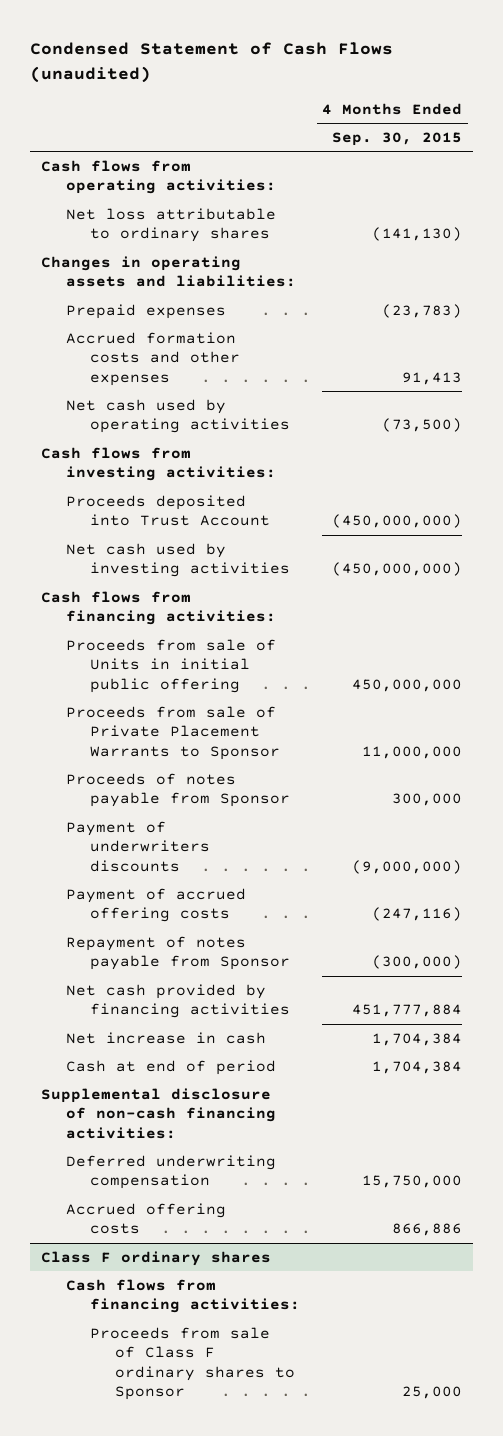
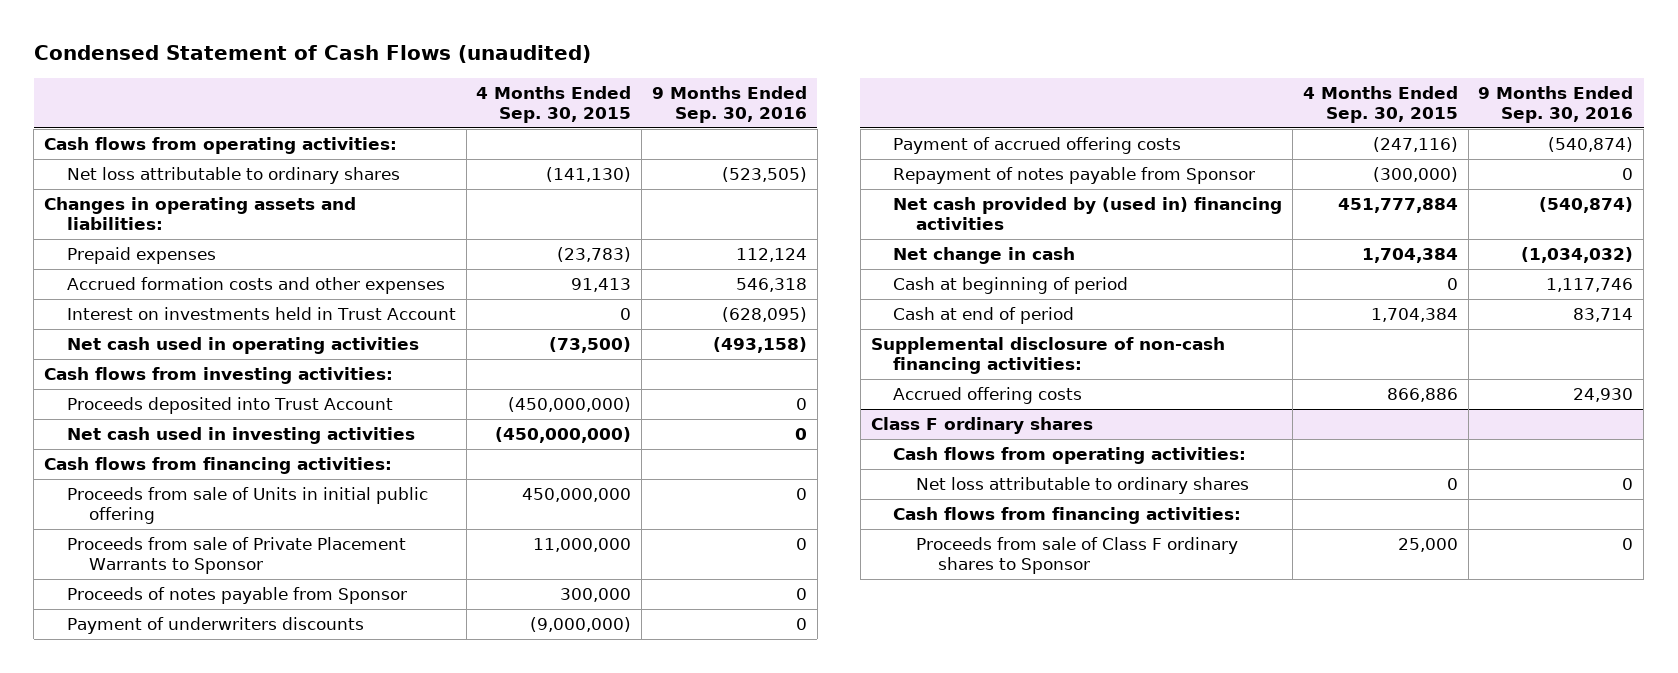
none -> [652,85,808,123] 9 Months Ended Sep. 30, 2016
none -> [66,307,456,321] Interest on investments held in Trust Account
[65,398,291,434] Net cash used by operating activities -> [66,337,419,355] Net cash used in operating activities
[65,542,291,578] Net cash used by investing activities -> [66,427,415,445] Net cash used in investing activities
[65,983,291,1019] Net cash provided by financing activities -> [893,197,1283,231] Net cash provided by (used in) financing activities
[65,1031,266,1044] Net increase in cash -> [893,247,1076,265] Net change in cash
none -> [893,277,1129,295] Cash at beginning of period
[65,1154,276,1190] Deferred underwriting compensation -> none
none -> [893,447,1247,465] Cash flows from operating activities:
none -> [915,477,1249,495] Net loss attributable to ordinary shares

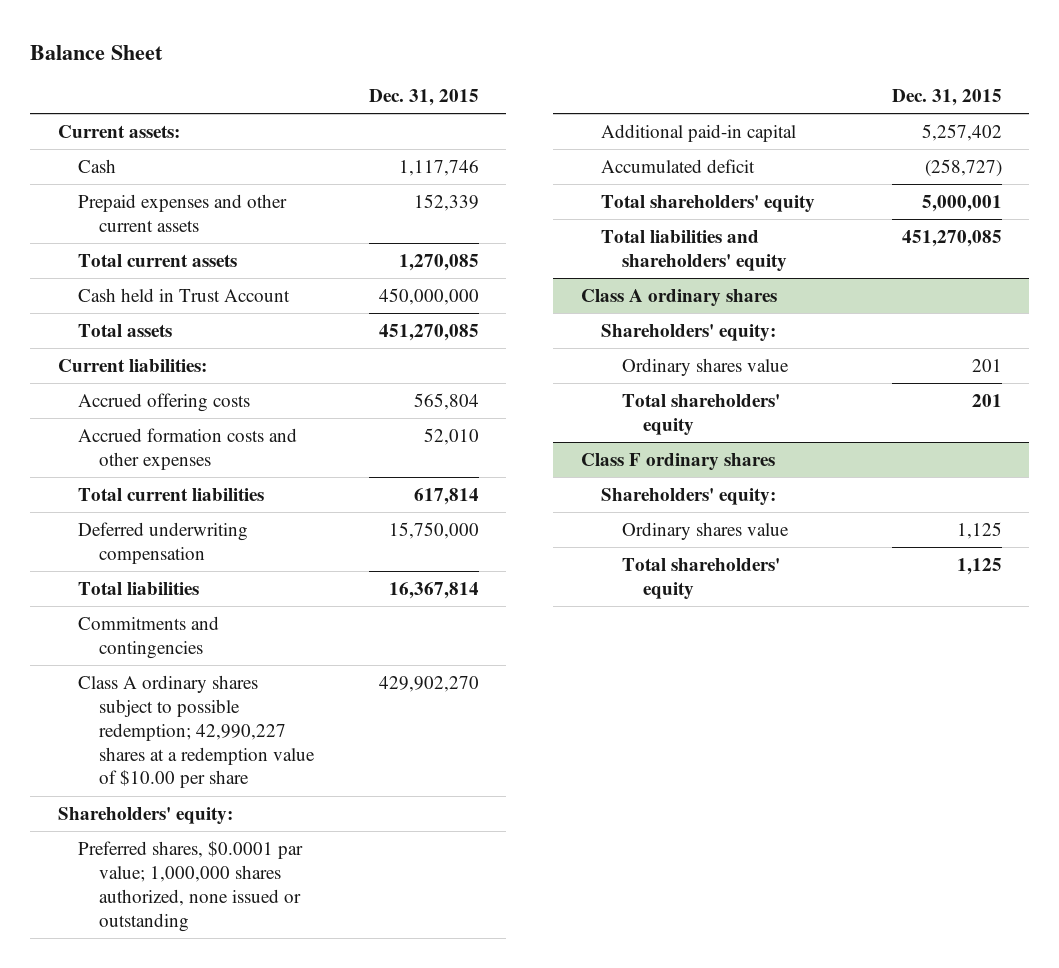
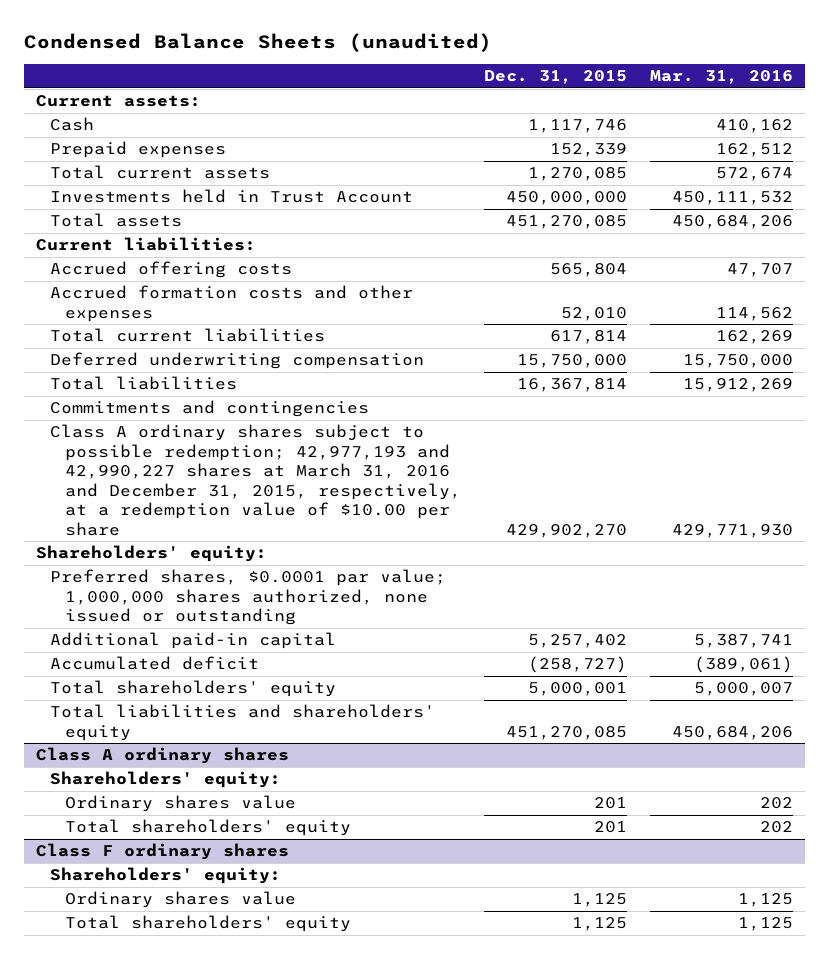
[30,44,164,60] Balance Sheet -> [24,33,493,53] Condensed Balance Sheets (unaudited)
none -> [650,70,794,85] Mar. 31, 2016
[78,193,288,232] Prepaid expenses and other current assets -> [50,141,227,159] Prepaid expenses
[78,287,291,302] Cash held in Trust Account -> [50,189,414,204] Investments held in Trust Account
[78,674,316,789] Class A ordinary shares subject to possible redemption; 42,990,227 shares at a redemption value of $10.00 per share -> [50,424,461,536] Class A ordinary shares subject to possible redemption; 42,977,193 and 42,990,227 shares at March 31, 2016 and December 31, 2015, respectively, at a redemption value of $10.00 per share

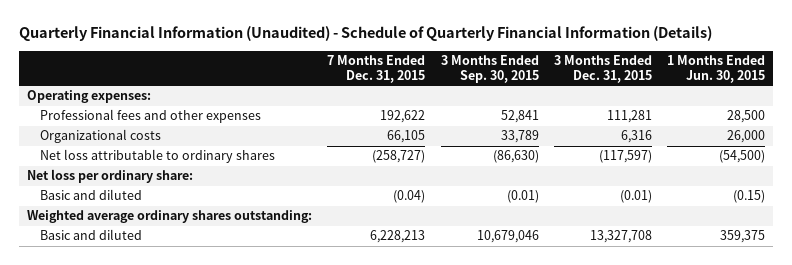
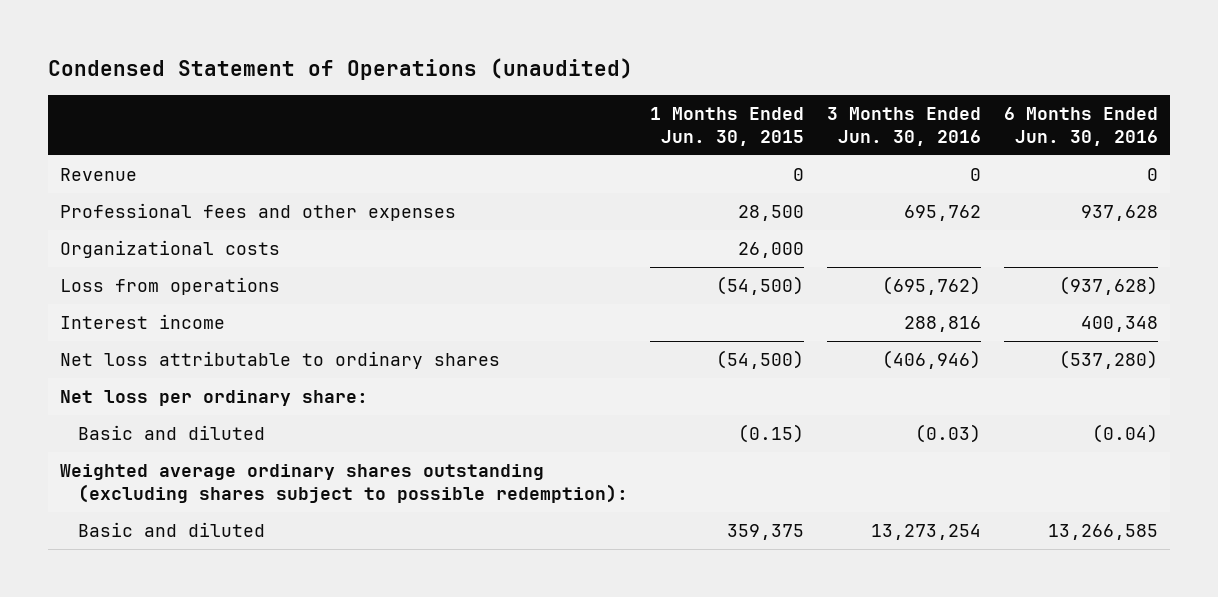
[19,26,713,42] Quarterly Financial Information (Unaudited) - Schedule of Quarterly Financial Information (Details) -> [48,58,634,81] Condensed Statement of Operations (unaudited)
[327,55,426,83] 7 Months Ended Dec. 31, 2015 -> none
[440,55,539,83] 3 Months Ended Sep. 30, 2015 -> none
[553,55,652,83] 3 Months Ended Dec. 31, 2015 -> none
none -> [827,106,982,146] 3 Months Ended Jun. 30, 2016
none -> [1004,106,1159,146] 6 Months Ended Jun. 30, 2016
[26,90,151,104] Operating expenses: -> none
none -> [59,168,137,182] Revenue
none -> [59,277,280,296] Loss from operations
none -> [59,314,225,330] Interest income
[26,210,312,224] Weighted average ordinary shares outstanding: -> [59,464,628,504] Weighted average ordinary shares outstanding (excluding shares subject to possible redemption):

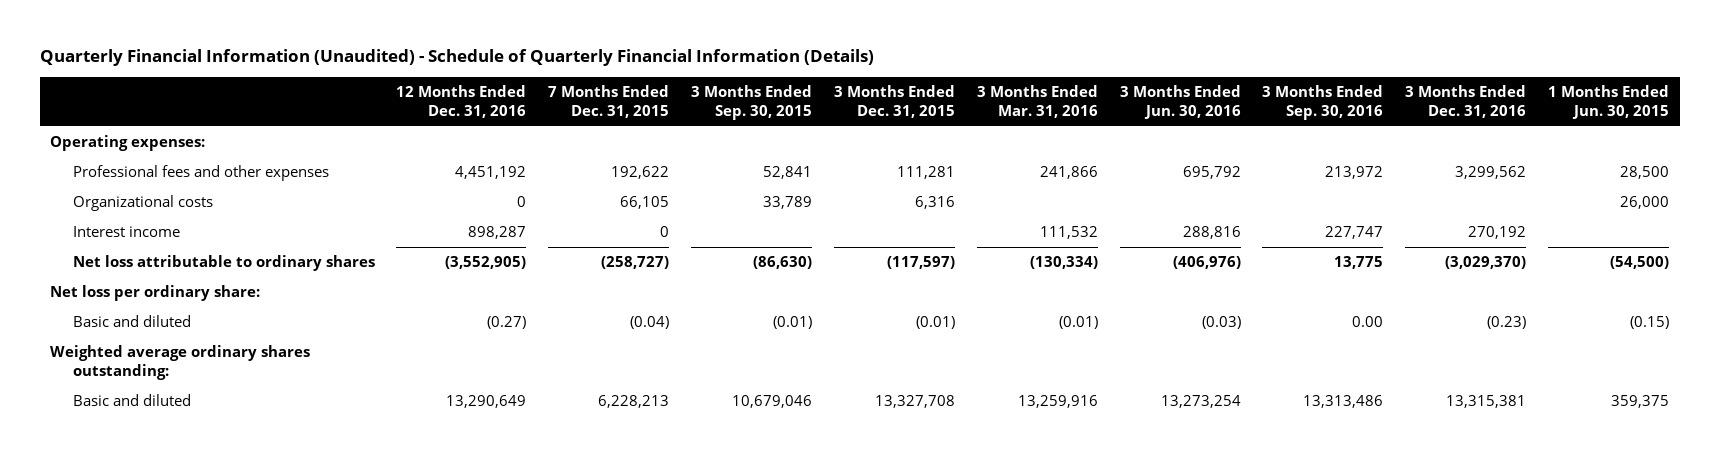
[48,58,634,81] Condensed Statement of Operations (unaudited) -> [39,49,874,67] Quarterly Financial Information (Unaudited) - Schedule of Quarterly Financial Information (Details)
[1004,106,1159,146] 6 Months Ended Jun. 30, 2016 -> none
none -> [396,85,527,119] 12 Months Ended Dec. 31, 2016
none -> [548,85,670,119] 7 Months Ended Dec. 31, 2015
none -> [691,85,813,121] 3 Months Ended Sep. 30, 2015
none -> [833,85,955,119] 3 Months Ended Dec. 31, 2015
none -> [976,85,1098,119] 3 Months Ended Mar. 31, 2016
none -> [1262,85,1384,121] 3 Months Ended Sep. 30, 2016
none -> [1405,85,1527,119] 3 Months Ended Dec. 31, 2016
[59,168,137,182] Revenue -> none
none -> [50,135,206,152] Operating expenses:
[904,205,982,222] 695,762 -> [1182,166,1241,180] 695,792
[59,277,280,296] Loss from operations -> none
[882,350,982,370] (406,946) -> [1172,256,1241,270] (406,976)
[59,464,628,504] Weighted average ordinary shares outstanding (excluding shares subject to possible redemption): -> [50,345,311,381] Weighted average ordinary shares outstanding:

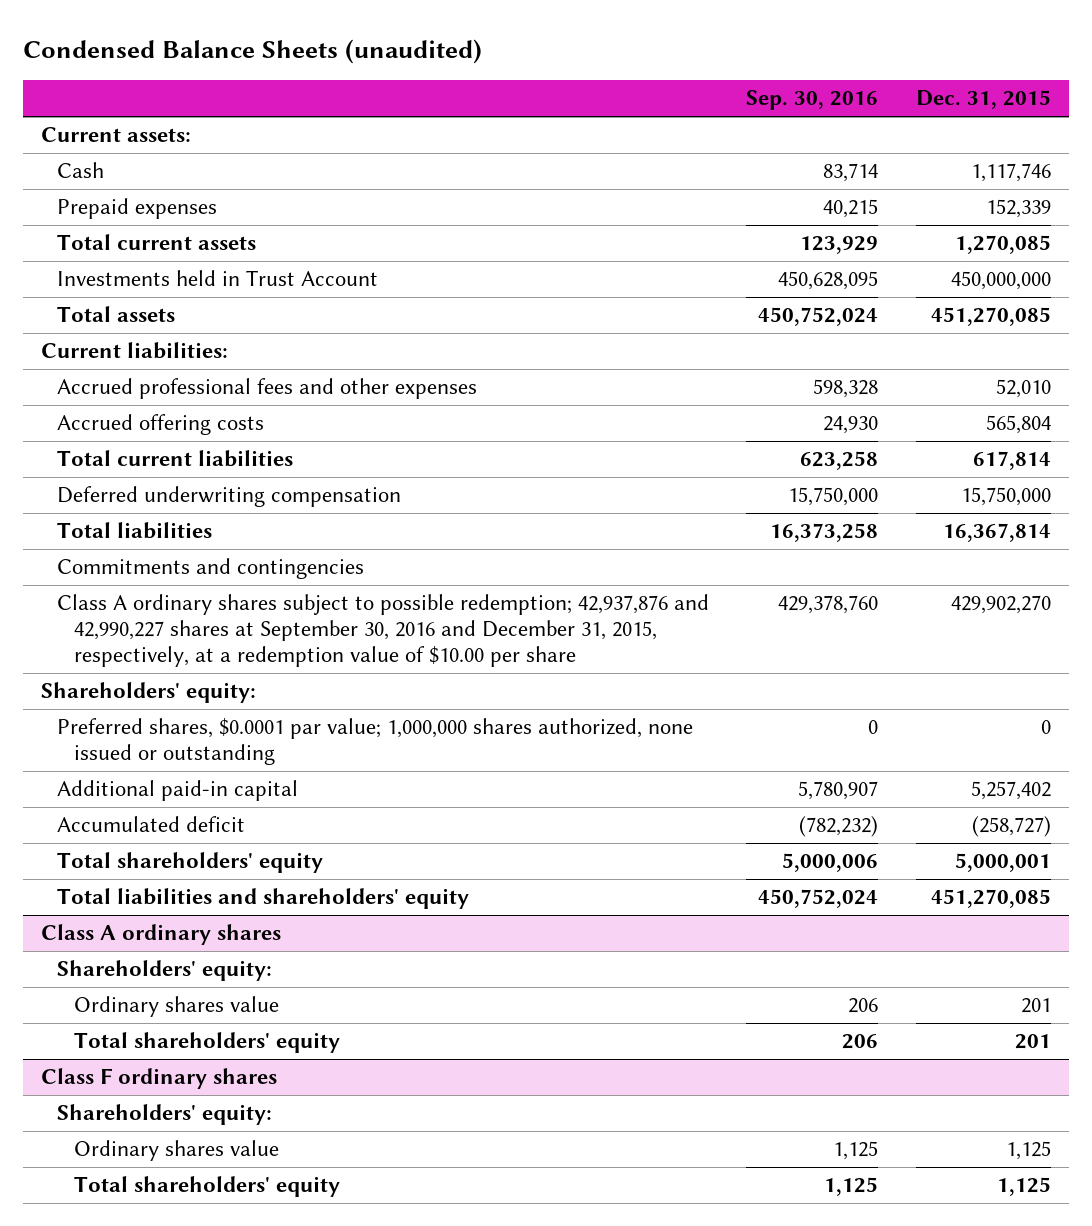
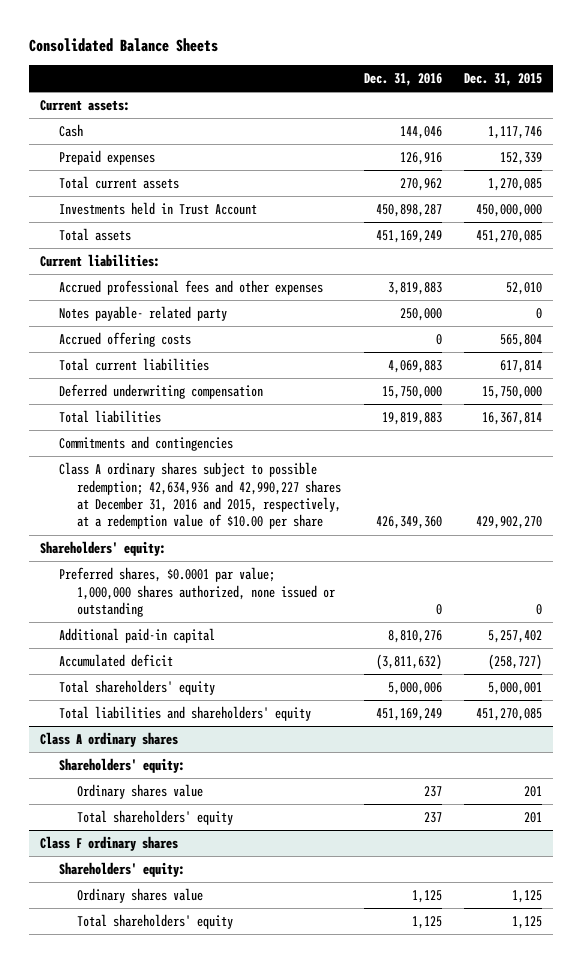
[22,38,482,64] Condensed Balance Sheets (unaudited) -> [29,37,219,52] Consolidated Balance Sheets
[746,90,879,111] Sep. 30, 2016 -> none
none -> [363,73,442,87] Dec. 31, 2016
none -> [58,306,227,322] Notes payable- related party
[57,594,710,668] Class A ordinary shares subject to possible redemption; 42,937,876 and 42,990,227 shares at September 30, 2016 and December 31, 2015, respectively, at a redemption value of $10.00 per share -> [58,462,342,530] Class A ordinary shares subject to possible redemption; 42,634,936 and 42,990,227 shares at December 31, 2016 and 2015, respectively, at a redemption value of $10.00 per share

